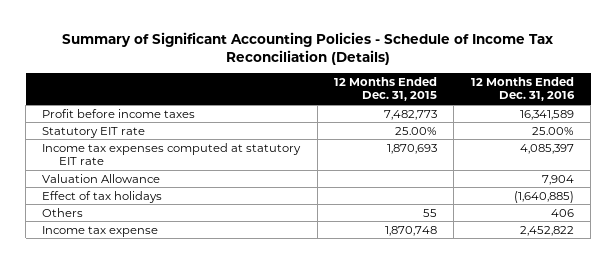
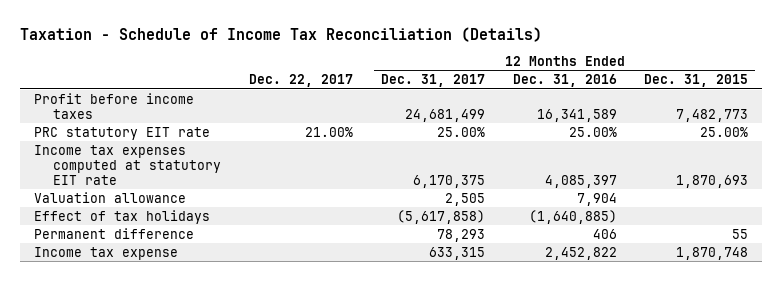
[62,31,554,65] Summary of Significant Accounting Policies - Schedule of Income Tax Reconciliation (Details) -> [19,26,542,42] Taxation - Schedule of Income Tax Reconciliation (Details)
none -> [249,74,354,88] Dec. 22, 2017
none -> [380,74,485,88] Dec. 31, 2017
[42,126,146,138] Statutory EIT rate -> [33,126,210,140] PRC statutory EIT rate
[42,173,161,183] Valuation Allowance -> [33,191,186,203] Valuation allowance
[42,207,84,217] Others -> [33,227,194,239] Permanent difference

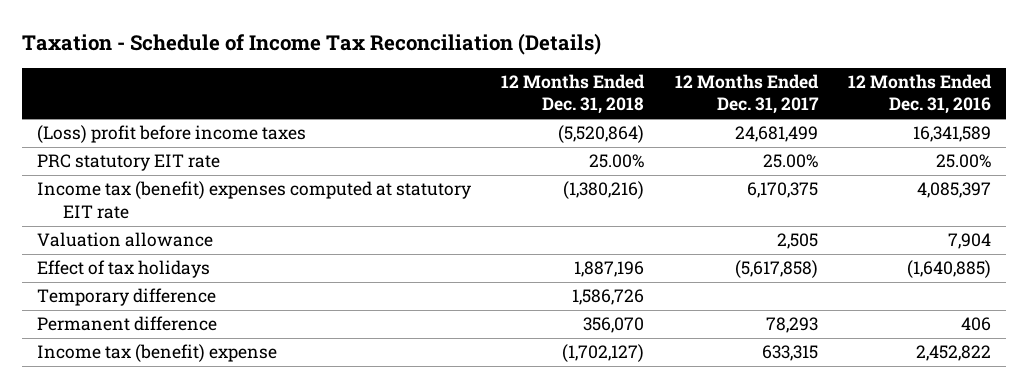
[249,74,354,88] Dec. 22, 2017 -> none
[644,74,749,88] Dec. 31, 2015 -> none
none -> [501,74,646,115] 12 Months Ended Dec. 31, 2018
[33,92,194,119] Profit before income taxes -> [37,125,307,144] (Loss) profit before income taxes
[33,144,222,185] Income tax expenses computed at statutory EIT rate -> [37,181,472,219] Income tax (benefit) expenses computed at statutory EIT rate
none -> [37,288,217,307] Temporary difference
[33,246,178,260] Income tax expense -> [37,344,278,363] Income tax (benefit) expense

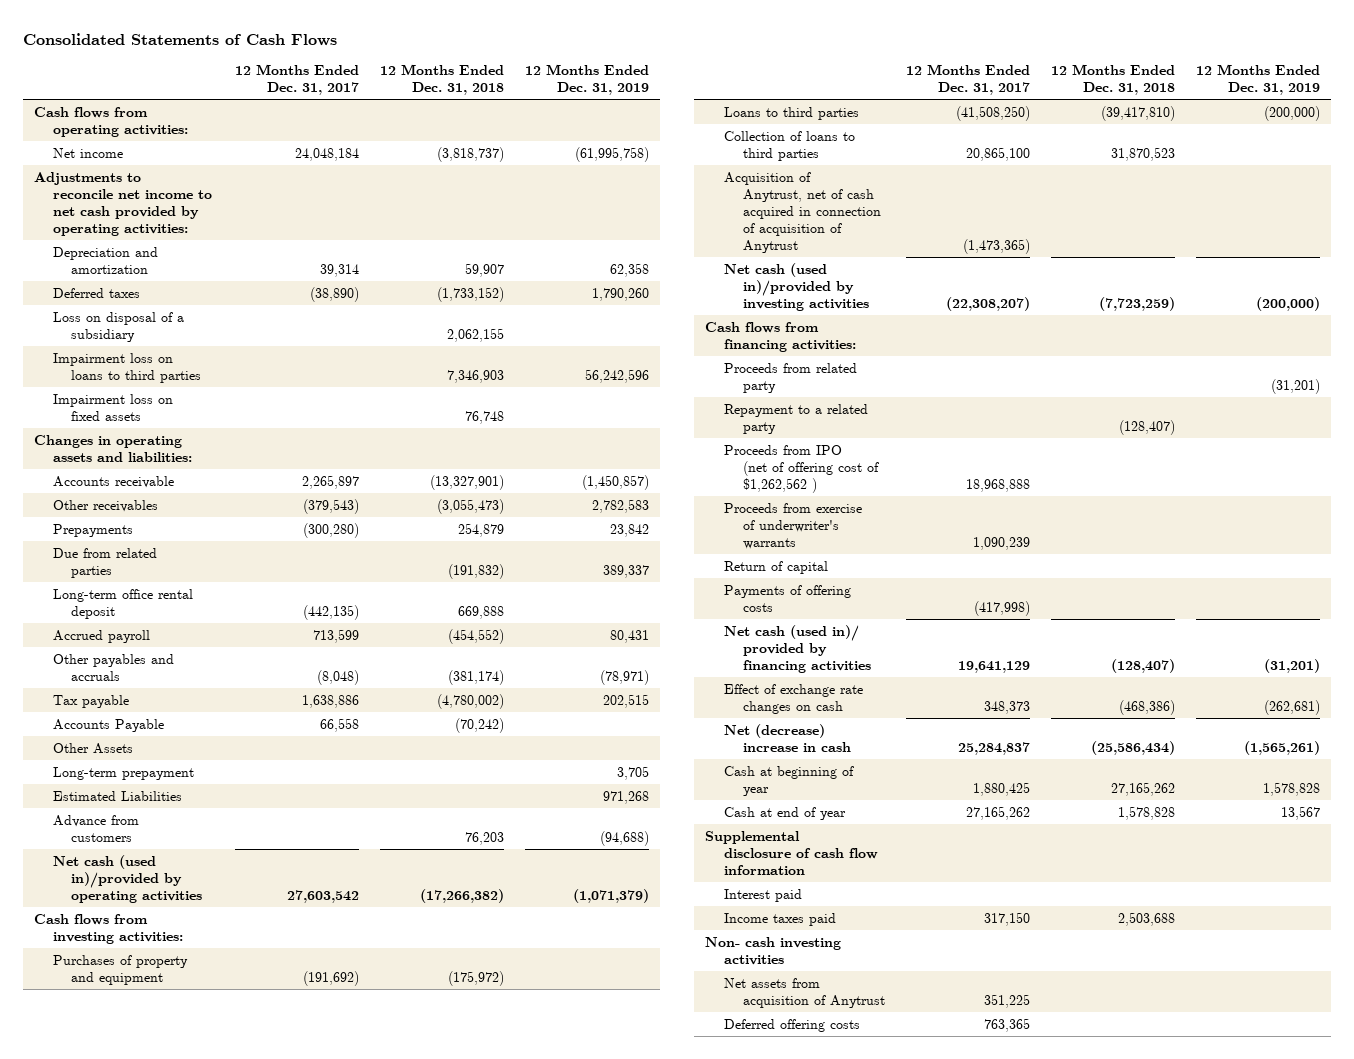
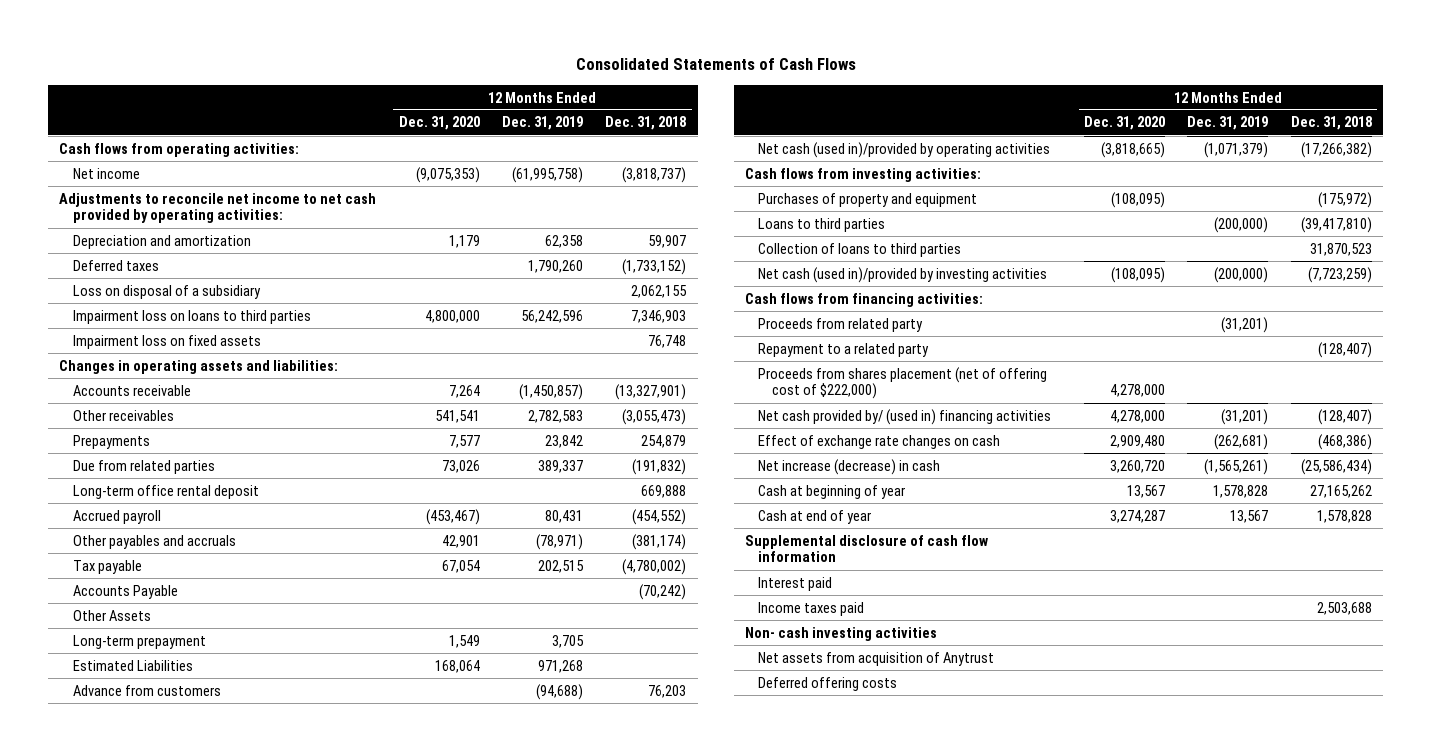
[234,64,359,96] 12 Months Ended Dec. 31, 2017 -> none
none -> [398,116,480,131] Dec. 31, 2020
[723,171,881,254] Acquisition of Anytrust, net of cash acquired in connection of acquisition of Anytrust -> none
[723,444,879,493] Proceeds from IPO (net of offering cost of $1,262,562 ) -> none
[723,502,862,549] Proceeds from exercise of underwriter's warrants -> none
[723,560,828,574] Return of capital -> none
[723,584,851,612] Payments of offering costs -> none
none -> [758,366,1048,400] Proceeds from shares placement (net of offering cost of $222,000)
[723,624,871,673] Net cash (used in)/ provided by financing activities -> [758,408,1052,425] Net cash provided by/ (used in) financing activities
[723,723,851,752] Net (decrease) increase in cash -> [758,458,941,475] Net increase (decrease) in cash

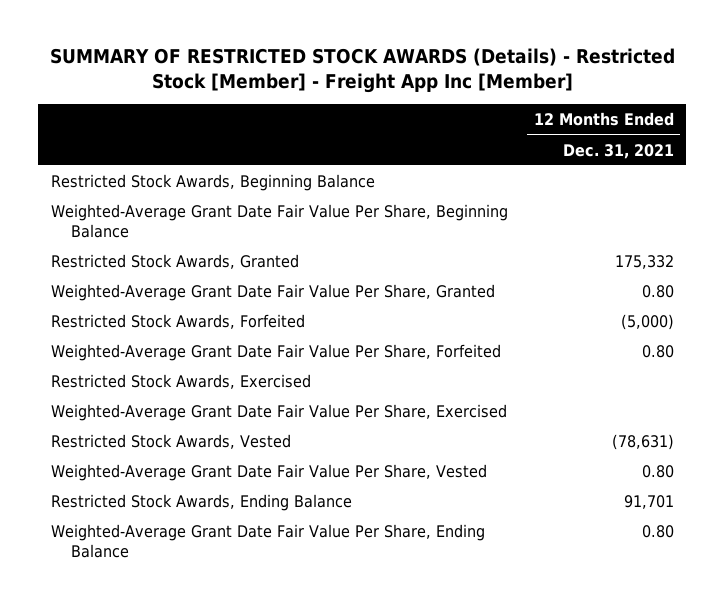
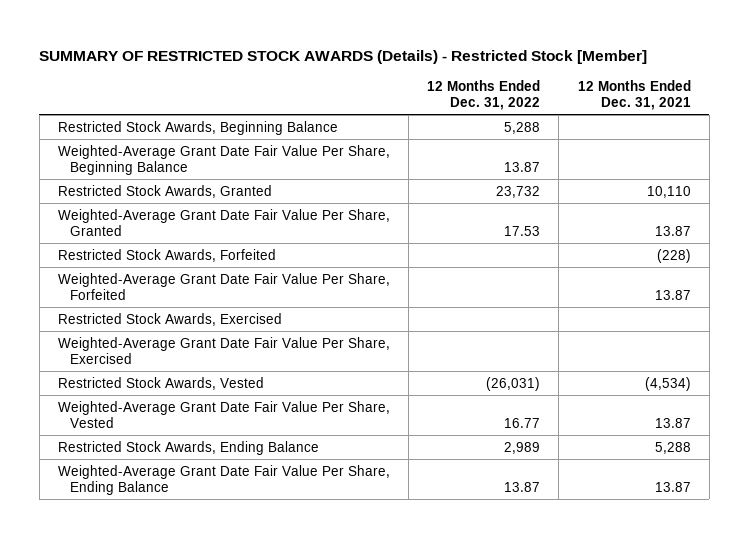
[50,48,676,94] SUMMARY OF RESTRICTED STOCK AWARDS (Details) - Restricted Stock [Member] - Freight App Inc [Member] -> [39,49,648,64] SUMMARY OF RESTRICTED STOCK AWARDS (Details) - Restricted Stock [Member]
none -> [427,79,541,111] 12 Months Ended Dec. 31, 2022
[614,255,674,270] 175,332 -> [646,185,691,198] 10,110
[641,285,674,299] 0.80 -> [654,225,691,236] 13.87
[620,314,674,331] (5,000) -> [656,248,691,263] (228)
[641,345,674,359] 0.80 -> [654,289,691,300] 13.87
[611,434,674,451] (78,631) -> [644,376,691,391] (4,534)
[641,465,674,479] 0.80 -> [654,417,691,428] 13.87
[623,495,674,510] 91,701 -> [654,441,691,454] 5,288
[641,525,674,539] 0.80 -> [654,481,691,492] 13.87

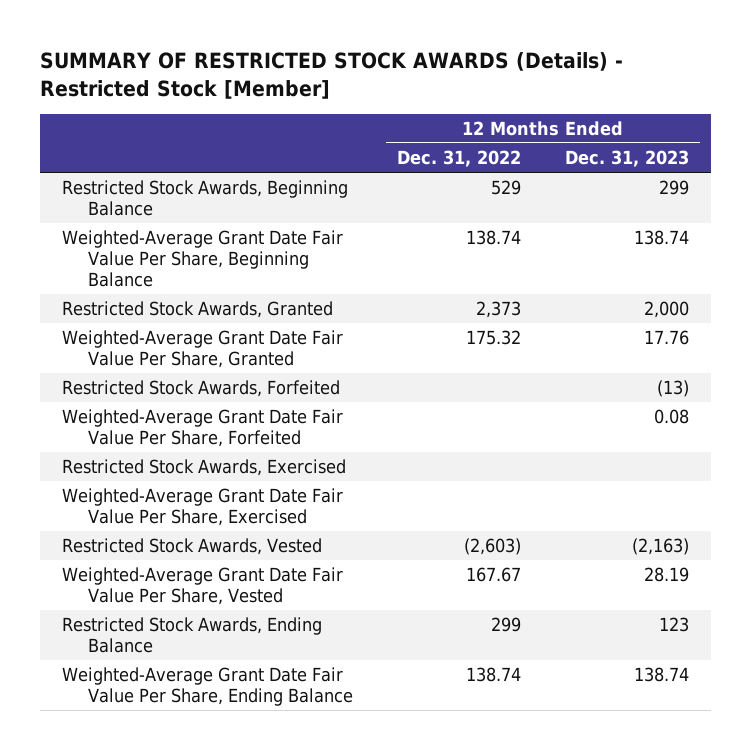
[577,79,691,111] 12 Months Ended Dec. 31, 2021 -> none
none -> [564,150,689,168] Dec. 31, 2023
[504,121,541,134] 5,288 -> [491,180,522,196] 529
[504,161,541,172] 13.87 -> [466,230,522,246] 138.74
[496,185,541,198] 23,732 -> [476,301,522,319] 2,373
[504,225,541,236] 17.53 -> [466,330,522,346] 175.32
[486,376,541,391] (26,031) -> [464,538,522,556] (2,603)
[504,417,541,428] 16.77 -> [466,567,522,583] 167.67
[504,441,541,454] 2,989 -> [491,617,522,633] 299
[504,481,541,492] 13.87 -> [466,667,522,683] 138.74

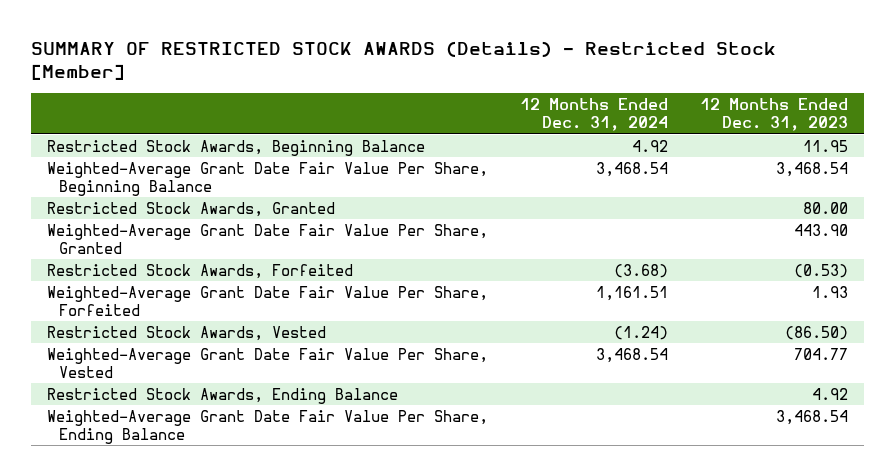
[397,150,522,168] Dec. 31, 2022 -> none
none -> [520,98,669,132] 12 Months Ended Dec. 31, 2024
[61,459,346,477] Restricted Stock Awards, Exercised -> none
[61,488,343,527] Weighted-Average Grant Date Fair Value Per Share, Exercised -> none
[658,180,689,196] 299 -> [802,139,848,152] 11.95
[633,230,689,246] 138.74 -> [775,161,848,177] 3,468.54
[643,301,689,319] 2,000 -> [802,201,848,214] 80.00
[643,330,689,346] 17.76 -> [793,223,848,236] 443.90
[656,380,689,398] (13) -> [793,263,848,278] (0.53)
[653,409,689,425] 0.08 -> [811,285,848,298] 1.93
[631,538,689,556] (2,163) -> [784,325,848,340] (86.50)
[643,567,689,583] 28.19 -> [793,347,848,360] 704.77
[658,617,689,633] 123 -> [811,387,848,400] 4.92
[633,667,689,683] 138.74 -> [775,409,848,425] 3,468.54

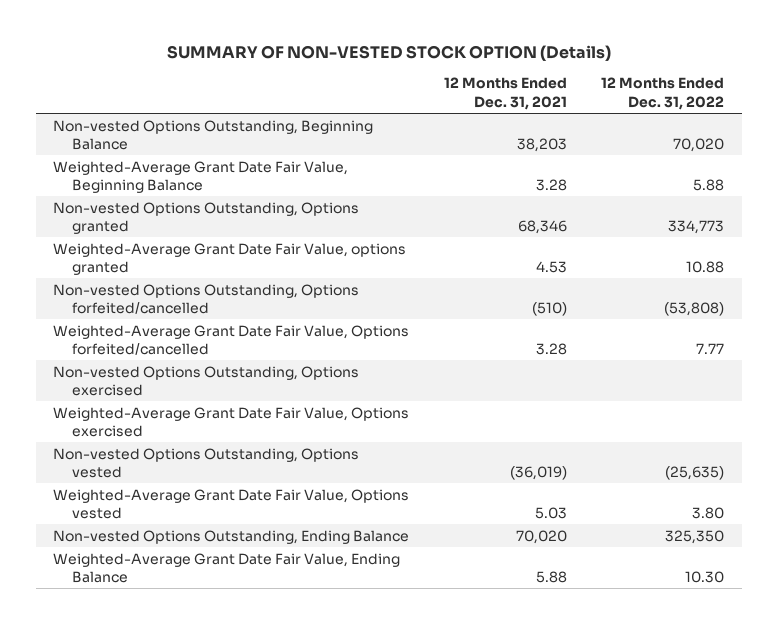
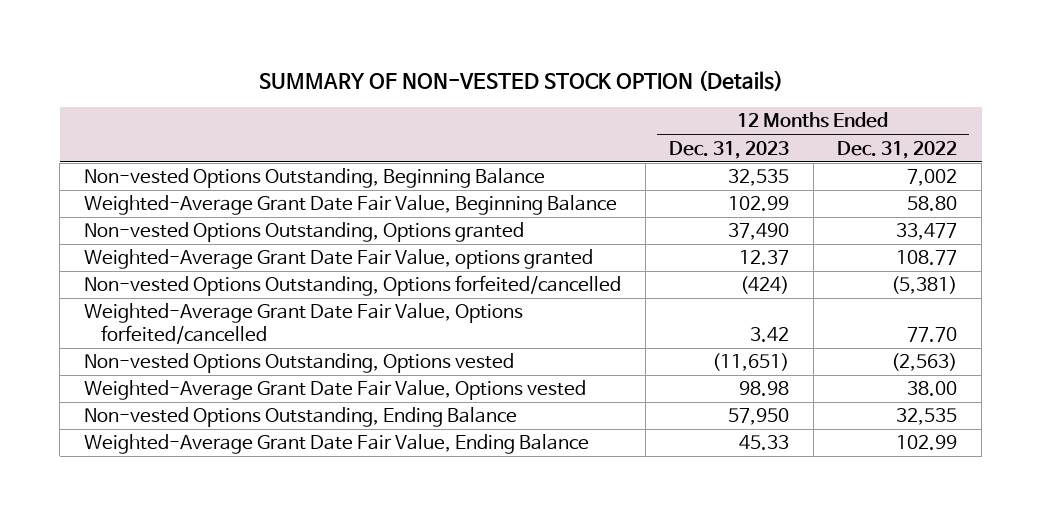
[443,77,567,110] 12 Months Ended Dec. 31, 2021 -> none
none -> [669,140,790,159] Dec. 31, 2023
[53,365,360,396] Non-vested Options Outstanding, Options exercised -> none
[53,406,410,437] Weighted-Average Grant Date Fair Value, Options exercised -> none
[673,137,725,152] 70,020 -> [907,169,958,187] 7,002
[693,178,725,191] 5.88 -> [907,196,958,212] 58.80
[668,219,725,234] 334,773 -> [896,223,958,241] 33,477
[686,260,725,273] 10.88 -> [896,250,958,266] 108.77
[664,301,725,316] (53,808) -> [891,276,958,295] (5,381)
[696,342,725,354] 7.77 -> [907,326,958,342] 77.70
[665,465,725,480] (25,635) -> [891,353,958,372] (2,563)
[692,506,725,519] 3.80 -> [907,381,958,397] 38.00
[665,529,725,544] 325,350 -> [896,408,958,426] 32,535
[685,570,725,583] 10.30 -> [896,435,958,451] 102.99

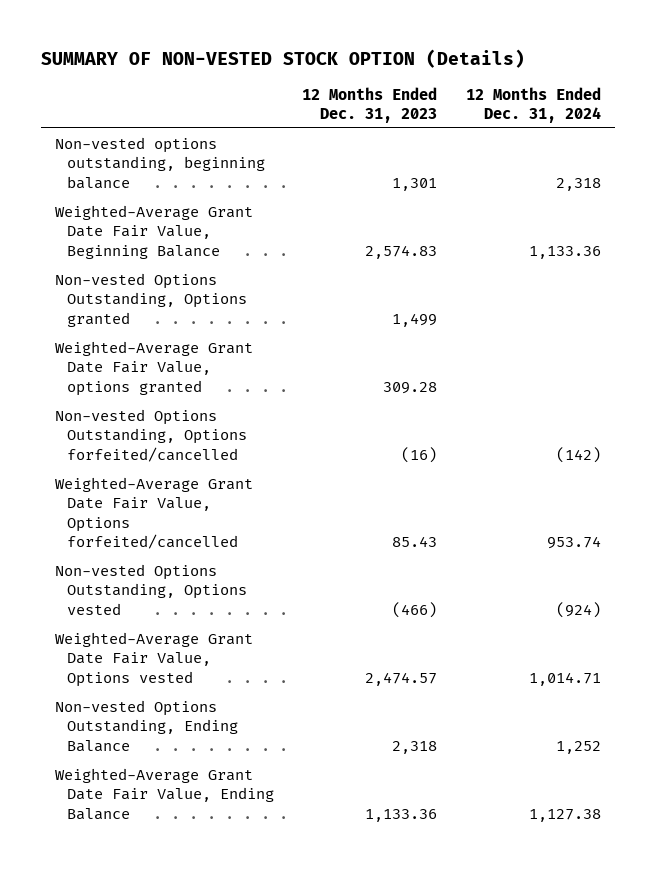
[837,140,958,159] Dec. 31, 2022 -> none
none -> [465,86,601,124] 12 Months Ended Dec. 31, 2024
[84,168,546,189] Non-vested Options Outstanding, Beginning Balance -> [55,136,265,189] Non-vested options outstanding, beginning balance
[728,169,790,187] 32,535 -> [392,177,438,191] 1,301
[728,196,790,212] 102.99 -> [365,244,438,259] 2,574.83
[728,223,790,241] 37,490 -> [392,312,438,327] 1,499
[739,250,790,266] 12.37 -> [383,381,438,394] 309.28
[740,276,790,295] (424) -> [401,446,438,463] (16)
[750,326,790,342] 3.42 -> [392,536,438,548] 85.43
[712,353,790,372] (11,651) -> [392,601,438,618] (466)
[739,381,790,397] 98.98 -> [365,671,438,686] 2,474.57
[728,408,790,426] 57,950 -> [392,740,438,754] 2,318
[739,435,790,451] 45.33 -> [365,808,438,822] 1,133.36

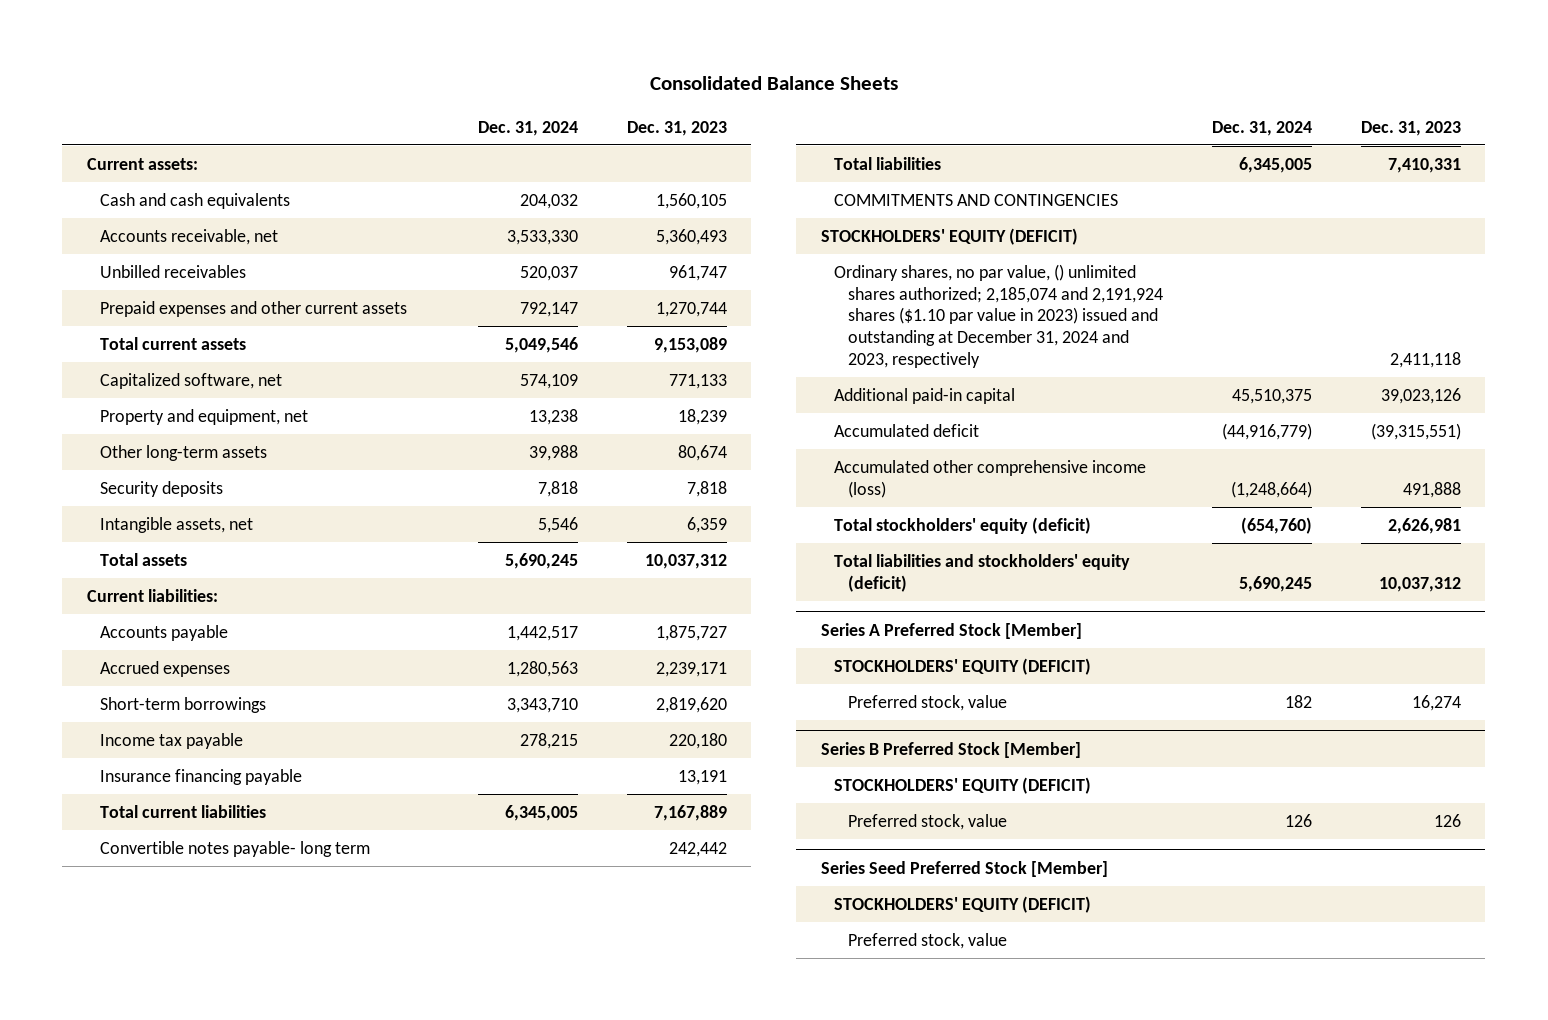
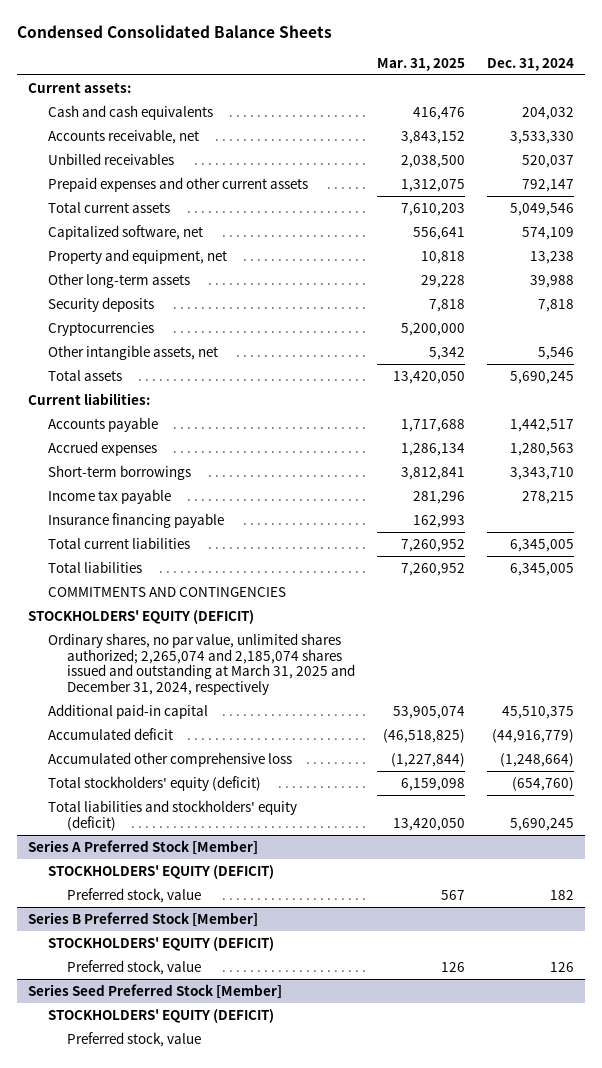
[649,76,898,91] Consolidated Balance Sheets -> [16,24,332,38] Condensed Consolidated Balance Sheets
[626,120,727,136] Dec. 31, 2023 -> none
none -> [377,57,466,71] Mar. 31, 2025
none -> [47,321,154,336] Cryptocurrencies
[100,516,254,533] Intangible assets, net -> [47,344,218,360] Other intangible assets, net
[100,840,371,857] Convertible notes payable- long term -> none
[834,263,1164,368] Ordinary shares, no par value, () unlimited shares authorized; 2,185,074 and 2,191,924 shares ($1.10 par value in 2023) issued and outstanding at December 31, 2024 and 2023, respectively -> [47,632,356,696] Ordinary shares, no par value, unlimited shares authorized; 2,265,074 and 2,185,074 shares issued and outstanding at March 31, 2025 and December 31, 2024, respectively
[834,459,1147,498] Accumulated other comprehensive income (loss) -> [47,751,292,767] Accumulated other comprehensive loss

